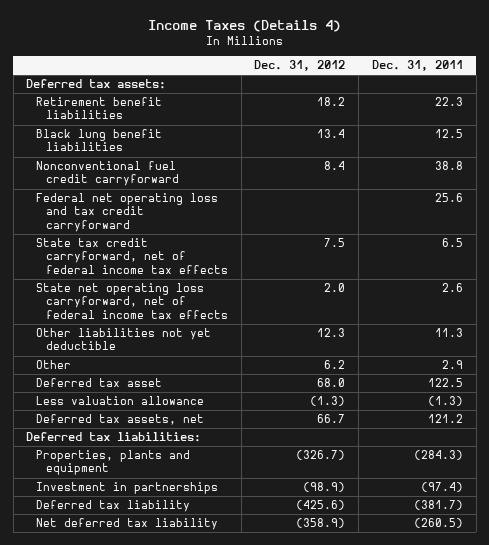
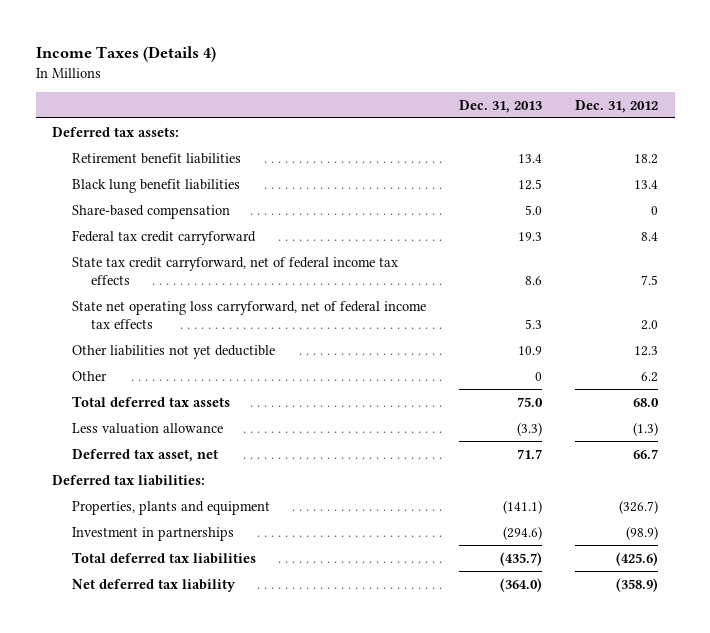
[371,60,463,72] Dec. 31, 2011 -> none
none -> [458,99,542,113] Dec. 31, 2013
[36,193,219,232] Federal net operating loss and tax credit carryforward -> none
none -> [71,204,230,219] Share-based compensation
[36,161,179,187] Nonconventional fuel credit carryforward -> [71,229,256,245] Federal tax credit carryforward
[36,378,163,388] Deferred tax asset -> [71,395,230,407] Total deferred tax assets
[36,414,205,426] Deferred tax assets, net -> [71,448,218,462] Deferred tax asset, net
[36,500,191,513] Deferred tax liability -> [71,551,256,564] Total deferred tax liabilities

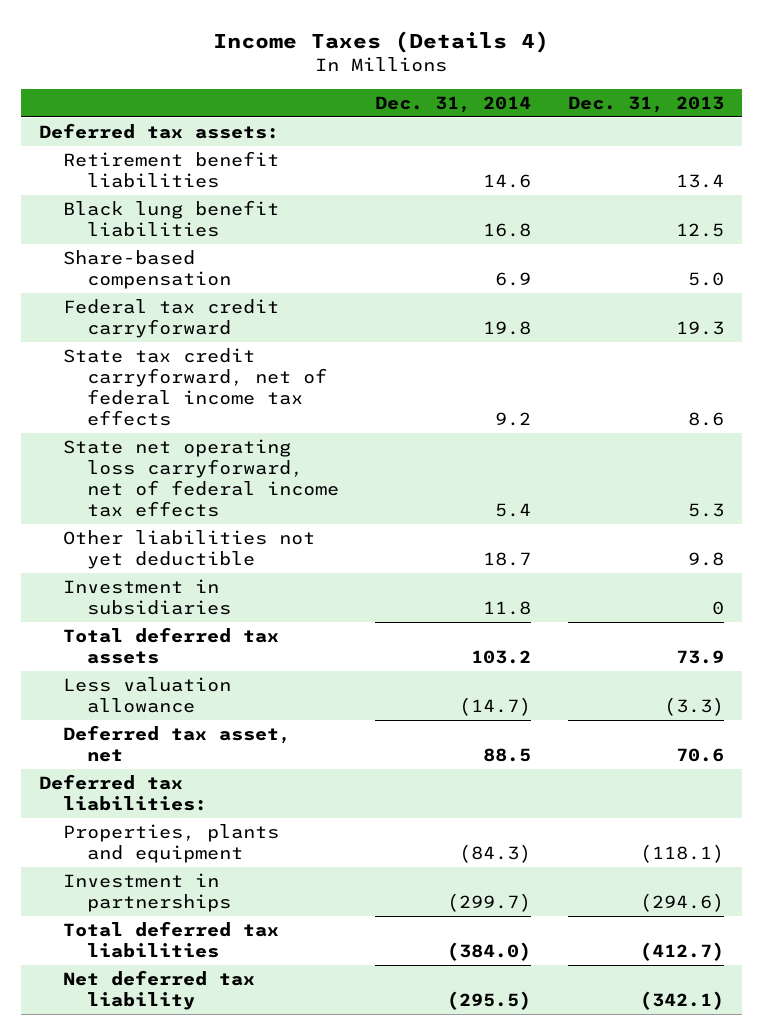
[574,99,658,113] Dec. 31, 2012 -> none
none -> [375,95,532,113] Dec. 31, 2014
[517,345,542,355] 10.9 -> [687,552,724,567] 9.8
[71,370,107,381] Other -> [62,579,232,616] Investment in subsidiaries
[516,396,543,407] 75.0 -> [675,650,724,665] 73.9
[516,448,542,459] 71.7 -> [675,748,724,763] 70.6
[502,499,542,514] (141.1) -> [639,844,724,864] (118.1)
[499,551,542,566] (435.7) -> [639,942,724,962] (412.7)
[499,577,542,592] (364.0) -> [639,991,724,1011] (342.1)

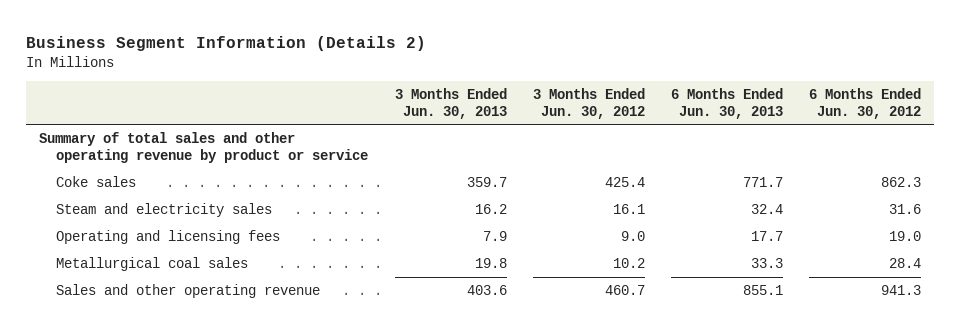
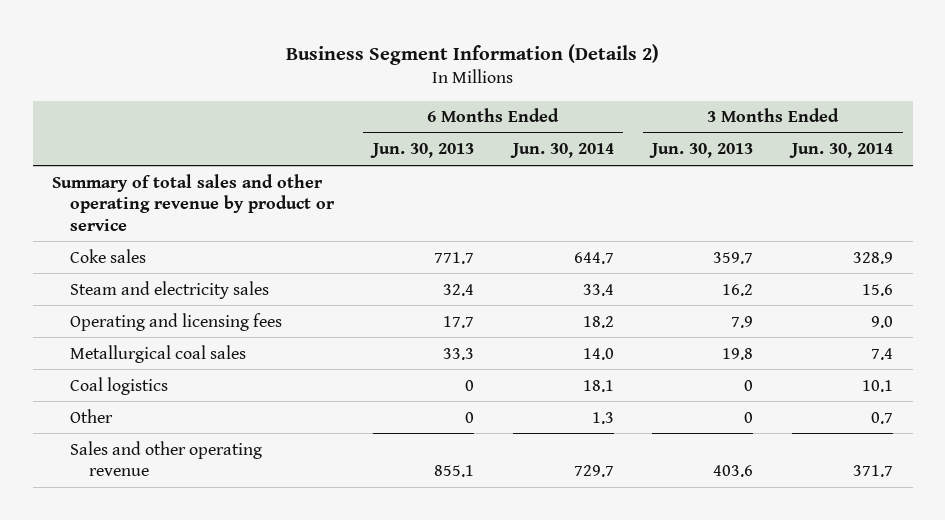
[532,87,645,119] 3 Months Ended Jun. 30, 2012 -> none
[809,87,922,119] 6 Months Ended Jun. 30, 2012 -> none
none -> [509,143,614,159] Jun. 30, 2014
none -> [789,143,894,159] Jun. 30, 2014
none -> [70,376,169,395] Coal logistics
none -> [70,408,114,423] Other

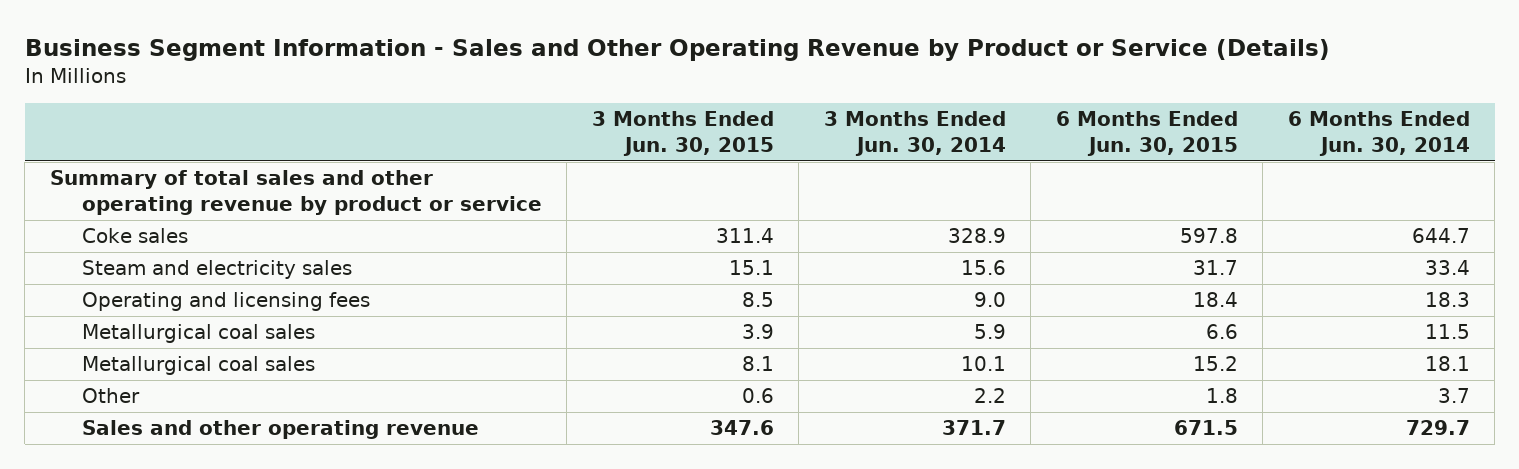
[285,43,659,65] Business Segment Information (Details 2) -> [24,38,1330,61] Business Segment Information - Sales and Other Operating Revenue by Product or Service (Details)
[369,143,474,159] Jun. 30, 2013 -> none
[649,143,754,159] Jun. 30, 2013 -> none
none -> [591,111,774,156] 3 Months Ended Jun. 30, 2015
none -> [1055,111,1238,156] 6 Months Ended Jun. 30, 2015
[582,315,614,328] 18.2 -> [1424,292,1470,308] 18.3
[582,347,614,360] 14.0 -> [1424,324,1470,340] 11.5
[871,347,894,360] 7.4 -> [973,324,1006,340] 5.9
[70,376,169,395] Coal logistics -> [81,356,315,376] Metallurgical coal sales
[591,411,614,424] 1.3 -> [1437,388,1470,404] 3.7
[871,411,894,424] 0.7 -> [973,388,1006,404] 2.2

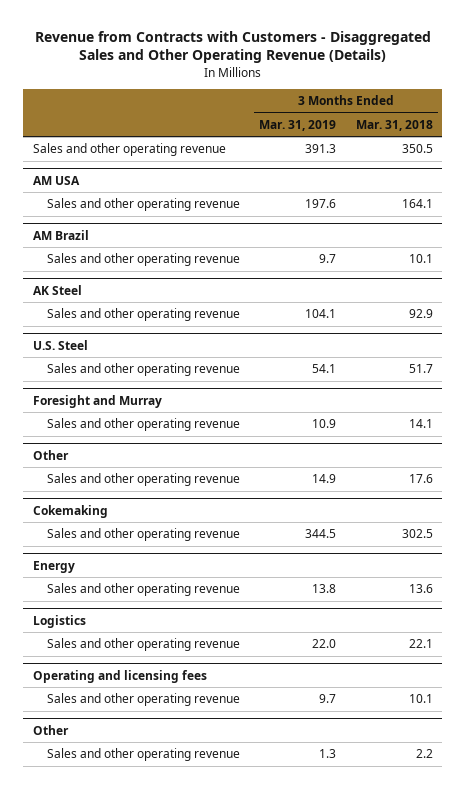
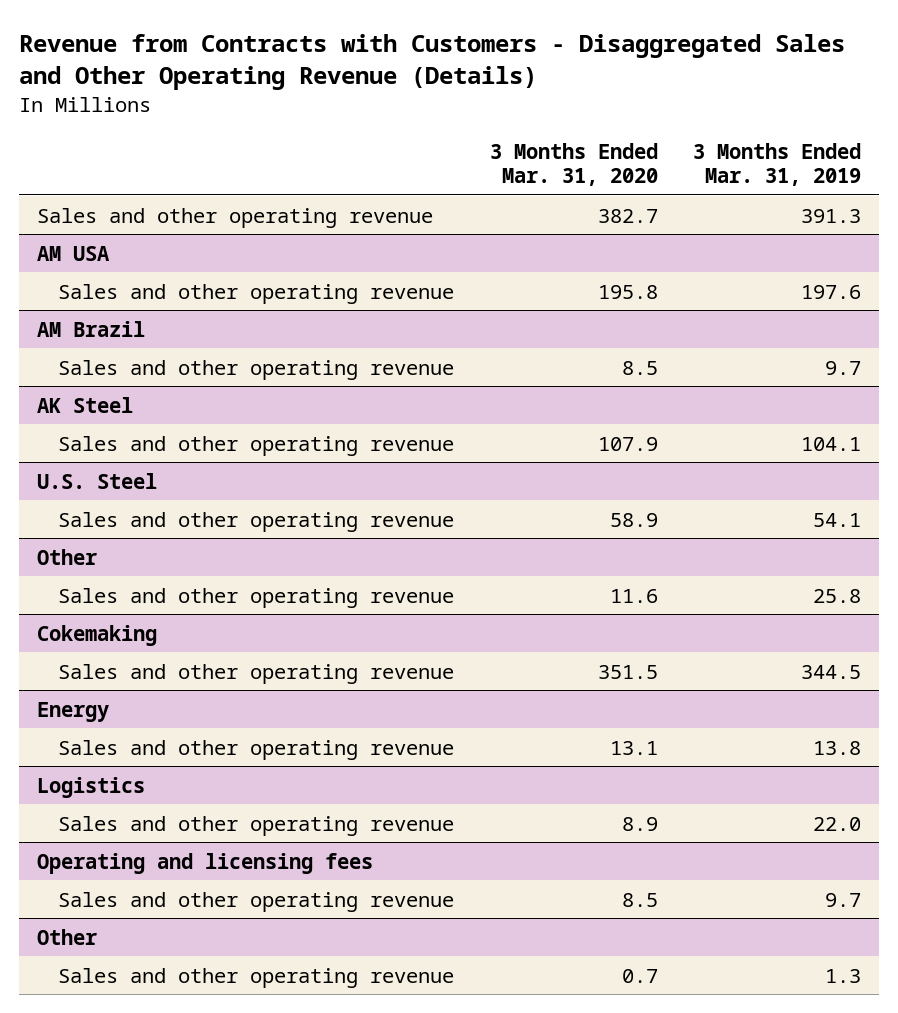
[355,119,433,131] Mar. 31, 2018 -> none
none -> [489,143,658,187] 3 Months Ended Mar. 31, 2020
[32,394,162,408] Foresight and Murray -> none
[46,418,240,432] Sales and other operating revenue -> none
[312,474,337,484] 14.9 -> [813,588,862,603] 25.8

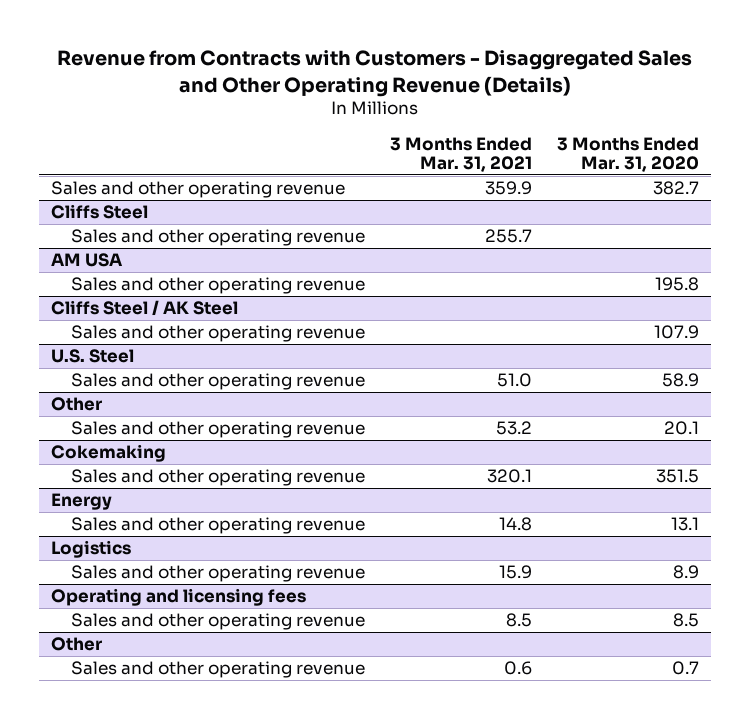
[693,143,862,187] 3 Months Ended Mar. 31, 2019 -> none
none -> [390,136,533,173] 3 Months Ended Mar. 31, 2021
none -> [51,204,149,220] Cliffs Steel
none -> [71,229,366,247] Sales and other operating revenue
[37,320,146,337] AM Brazil -> none
[58,359,455,380] Sales and other operating revenue -> none
[37,396,134,413] AK Steel -> [51,300,239,317] Cliffs Steel / AK Steel
[609,588,658,603] 11.6 -> [663,421,699,436] 20.1

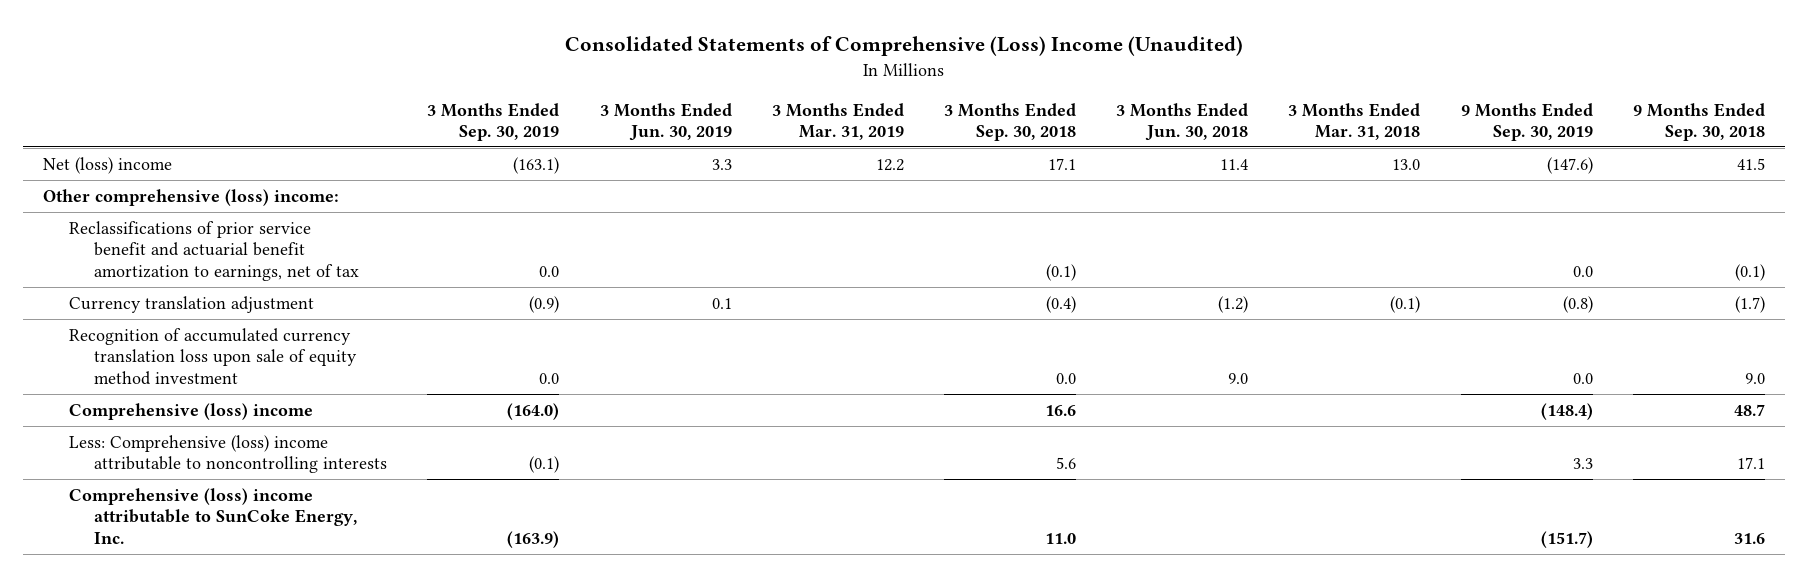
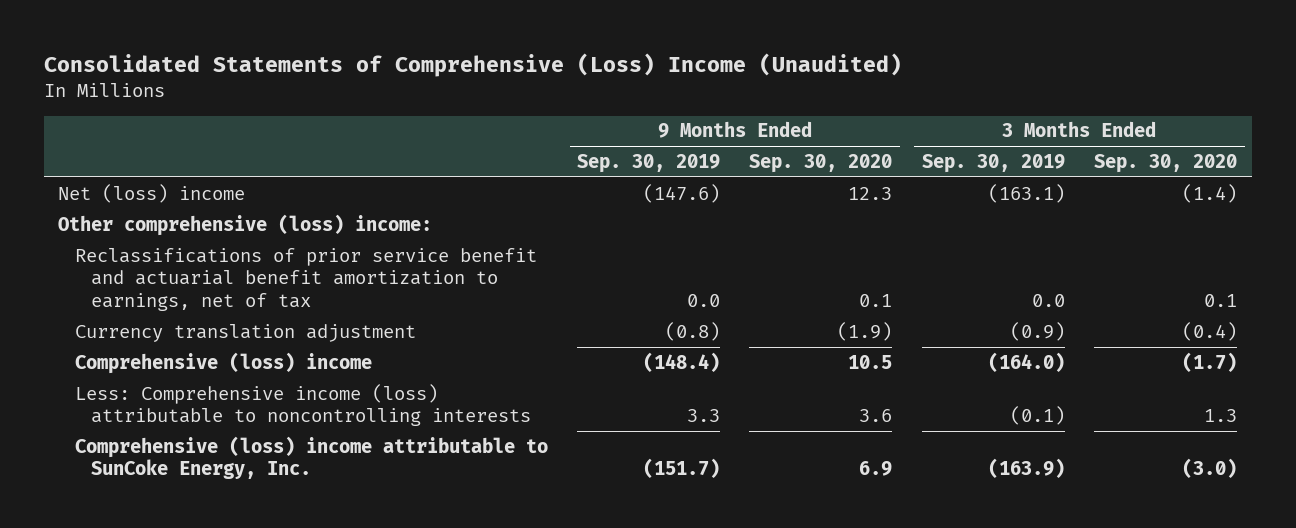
[599,102,732,142] 3 Months Ended Jun. 30, 2019 -> none
[771,102,904,141] 3 Months Ended Mar. 31, 2019 -> none
[943,102,1076,142] 3 Months Ended Sep. 30, 2018 -> none
[1116,102,1249,142] 3 Months Ended Jun. 30, 2018 -> none
[1288,102,1421,141] 3 Months Ended Mar. 31, 2018 -> none
[1632,102,1765,142] 9 Months Ended Sep. 30, 2018 -> none
none -> [749,153,893,173] Sep. 30, 2020
none -> [1094,153,1238,173] Sep. 30, 2020
[68,327,358,385] Recognition of accumulated currency translation loss upon sale of equity method investment -> none
[68,434,388,474] Less: Comprehensive (loss) income attributable to noncontrolling interests -> [74,383,531,427] Less: Comprehensive income (loss) attributable to noncontrolling interests

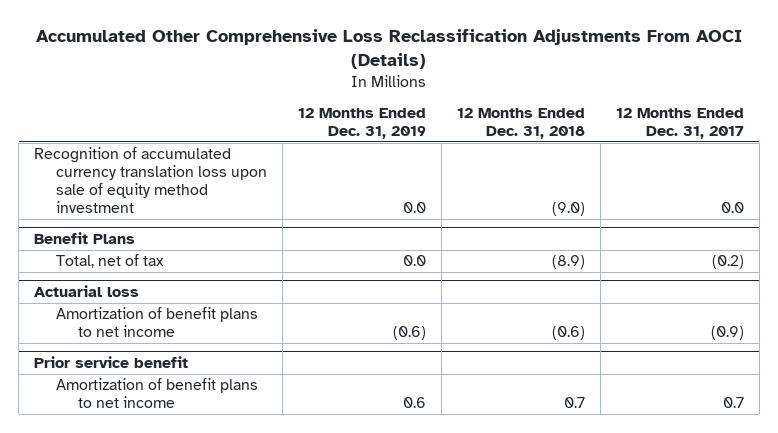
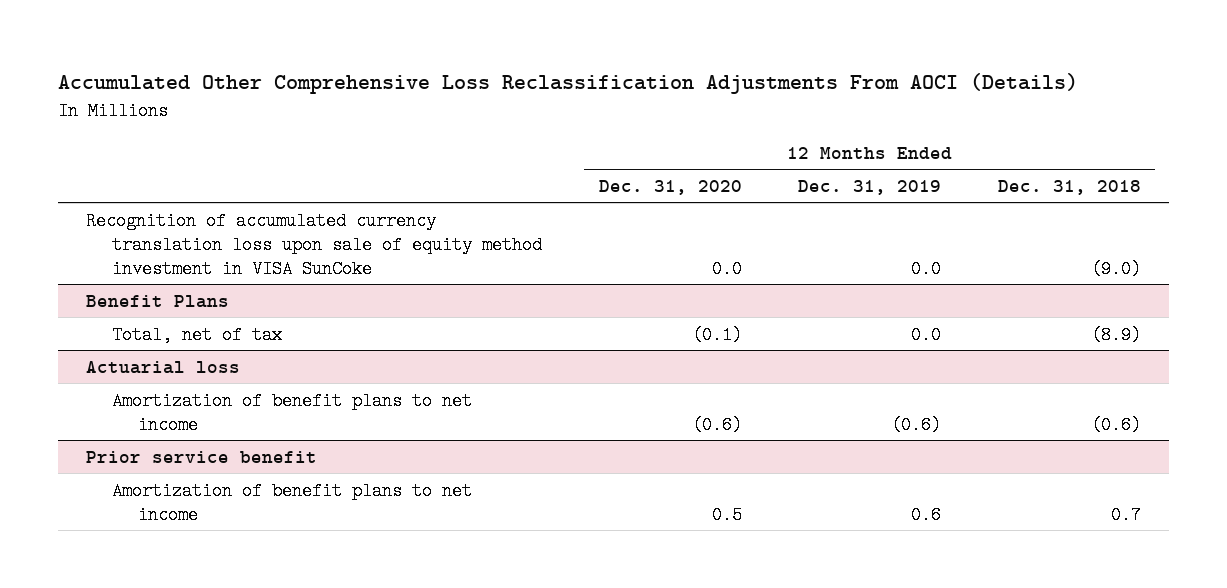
[615,108,744,140] 12 Months Ended Dec. 31, 2017 -> none
none -> [598,179,742,195] Dec. 31, 2020
[34,147,267,213] Recognition of accumulated currency translation loss upon sale of equity method investment -> [85,211,542,278] Recognition of accumulated currency translation loss upon sale of equity method investment in VISA SunCoke

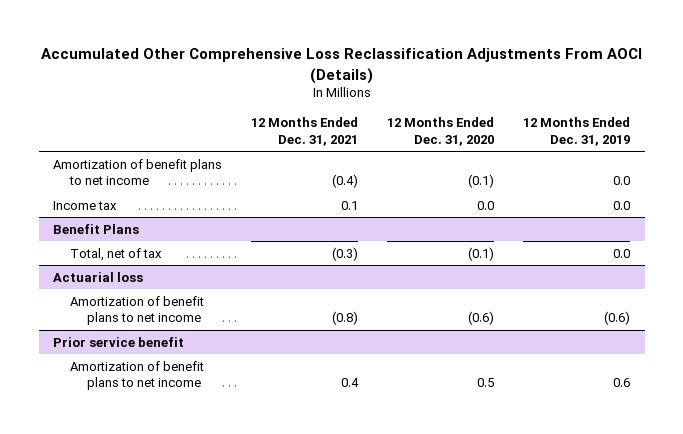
[998,179,1142,195] Dec. 31, 2018 -> none
none -> [251,117,359,147] 12 Months Ended Dec. 31, 2021
[85,211,542,278] Recognition of accumulated currency translation loss upon sale of equity method investment in VISA SunCoke -> none
none -> [53,158,223,186] Amortization of benefit plans to net income
none -> [53,200,118,210] Income tax

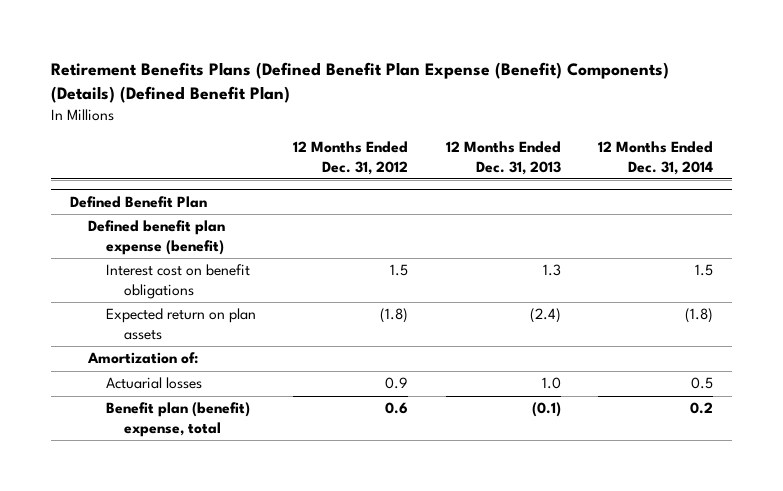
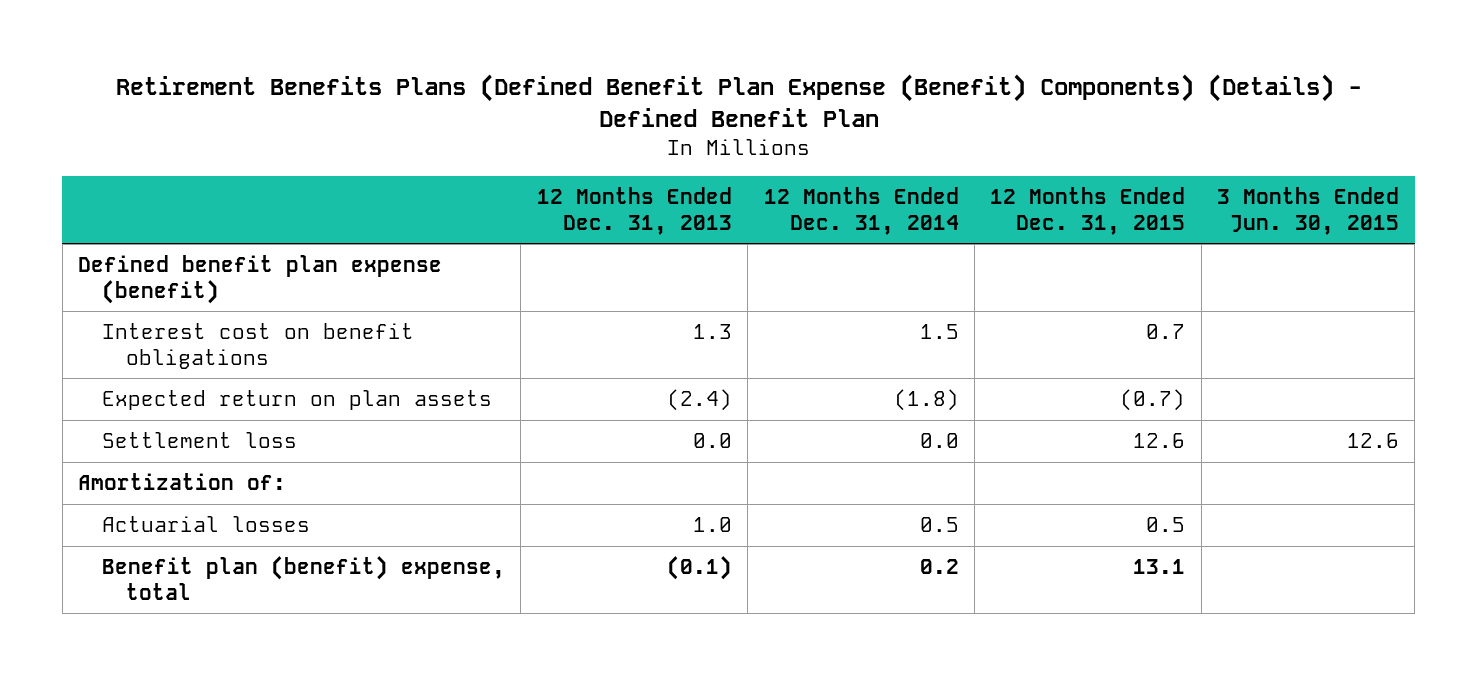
[51,61,670,103] Retirement Benefits Plans (Defined Benefit Plan Expense (Benefit) Components) (Details) (Defined Benefit Plan) -> [115,73,1362,128] Retirement Benefits Plans (Defined Benefit Plan Expense (Benefit) Components) (Details) - Defined Benefit Plan
[293,141,409,175] 12 Months Ended Dec. 31, 2012 -> none
none -> [990,187,1186,235] 12 Months Ended Dec. 31, 2015
none -> [1217,187,1400,235] 3 Months Ended Jun. 30, 2015
[69,196,207,209] Defined Benefit Plan -> none
none -> [101,432,297,449] Settlement loss

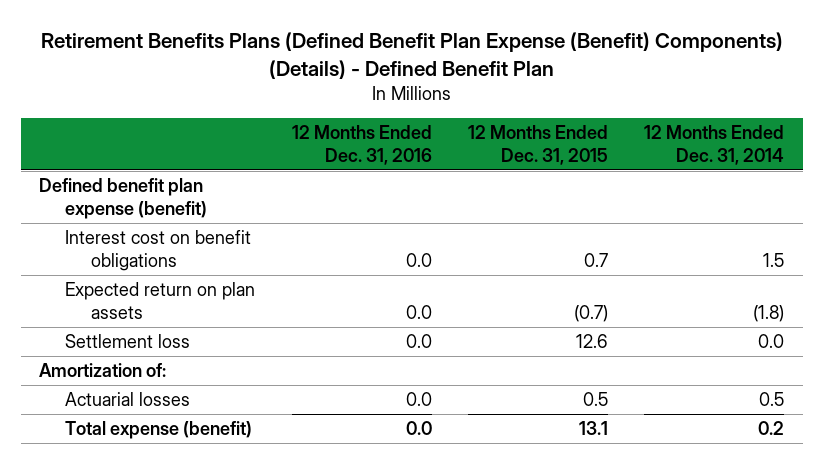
[536,187,732,235] 12 Months Ended Dec. 31, 2013 -> none
[1217,187,1400,235] 3 Months Ended Jun. 30, 2015 -> none
none -> [291,124,432,165] 12 Months Ended Dec. 31, 2016
[101,556,505,600] Benefit plan (benefit) expense, total -> [65,421,253,440] Total expense (benefit)

